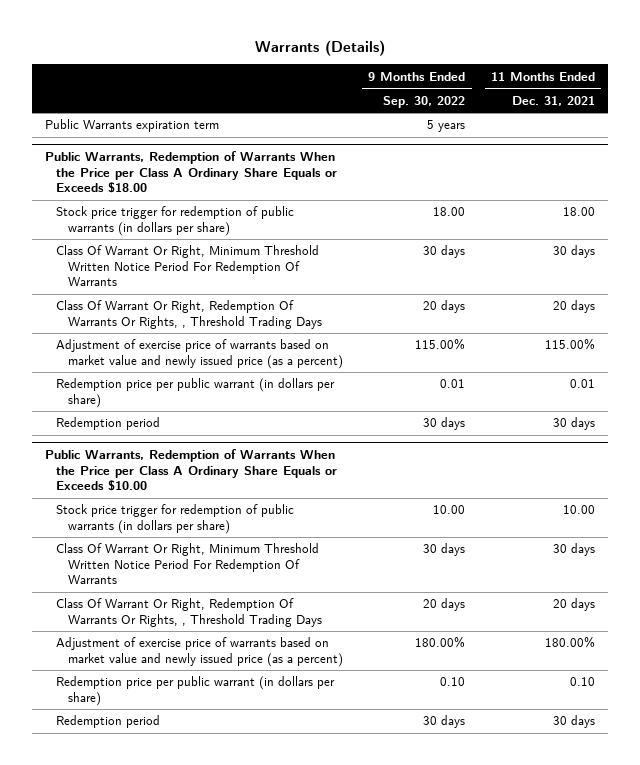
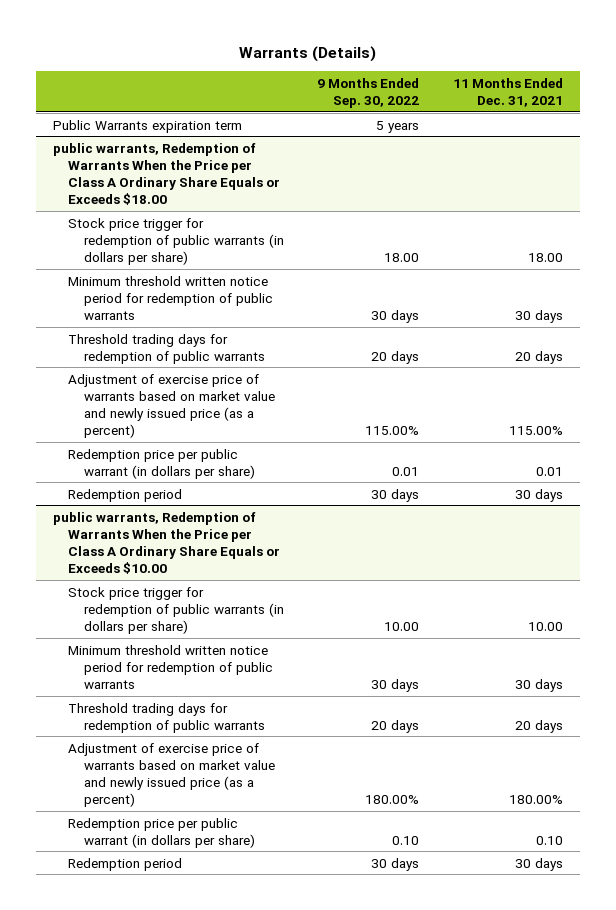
[45,151,338,194] Public Warrants, Redemption of Warrants When the Price per Class A Ordinary Share Equals or Exceeds $18.00 -> [53,142,281,205] public warrants, Redemption of Warrants When the Price per Class A Ordinary Share Equals or Exceeds $18.00
[56,245,320,287] Class Of Warrant Or Right, Minimum Threshold Written Notice Period For Redemption Of Warrants -> [68,275,273,320] Minimum threshold written notice period for redemption of public warrants
[56,300,322,329] Class Of Warrant Or Right, Redemption Of Warrants Or Rights, , Threshold Trading Days -> [68,333,265,364] Threshold trading days for redemption of public warrants
[45,449,338,492] Public Warrants, Redemption of Warrants When the Price per Class A Ordinary Share Equals or Exceeds $10.00 -> [53,511,281,574] public warrants, Redemption of Warrants When the Price per Class A Ordinary Share Equals or Exceeds $10.00
[56,543,320,585] Class Of Warrant Or Right, Minimum Threshold Written Notice Period For Redemption Of Warrants -> [68,644,273,689] Minimum threshold written notice period for redemption of public warrants
[56,598,322,627] Class Of Warrant Or Right, Redemption Of Warrants Or Rights, , Threshold Trading Days -> [68,702,265,733] Threshold trading days for redemption of public warrants

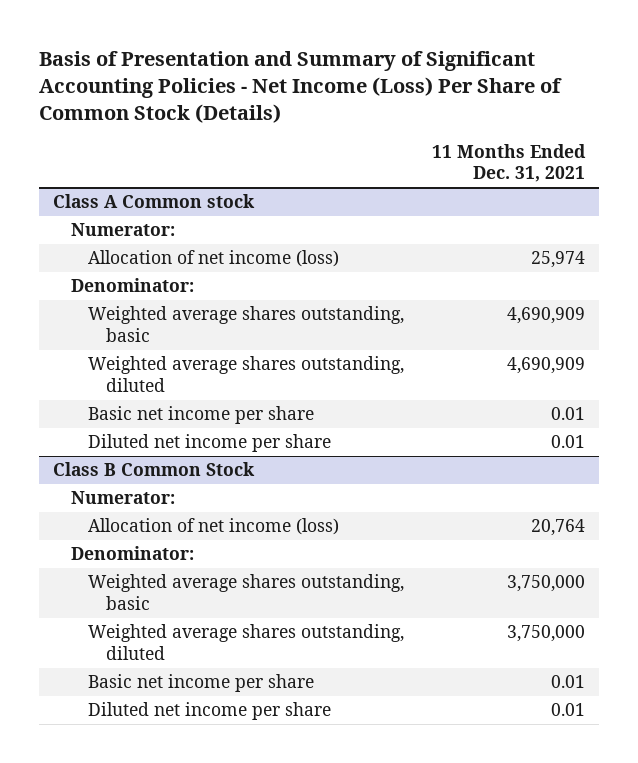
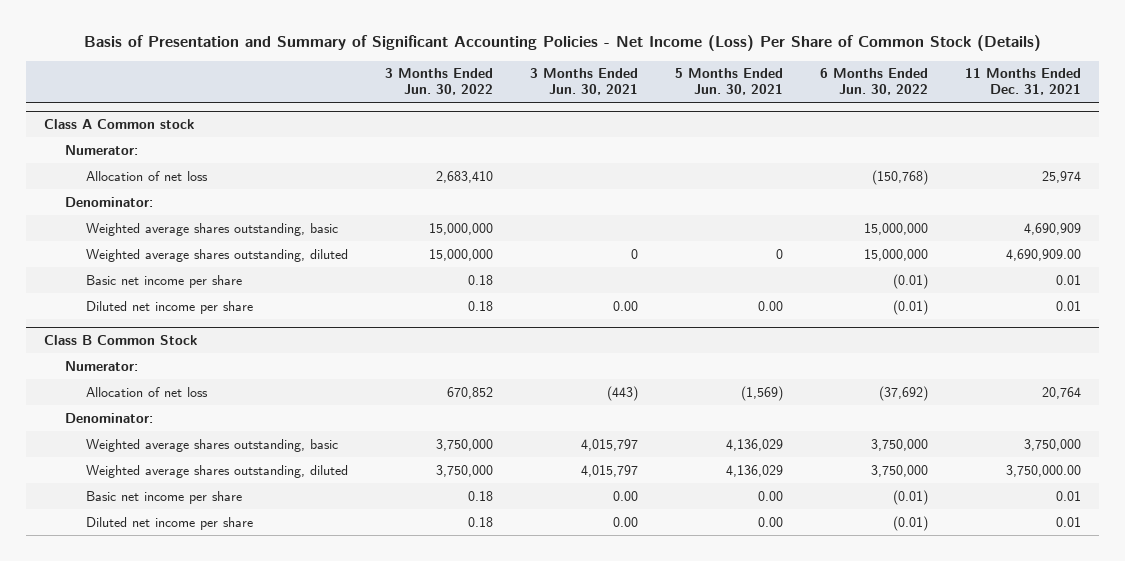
none -> [385,68,494,96] 3 Months Ended Jun. 30, 2022
none -> [530,68,639,96] 3 Months Ended Jun. 30, 2021
none -> [675,68,784,96] 5 Months Ended Jun. 30, 2021
none -> [819,68,928,96] 6 Months Ended Jun. 30, 2022
[88,250,340,268] Allocation of net income (loss) -> [86,170,209,181] Allocation of net loss
[506,357,585,375] 4,690,909 -> [1005,248,1081,261] 4,690,909.00
[88,518,340,536] Allocation of net income (loss) -> [86,386,209,397] Allocation of net loss
[506,625,585,643] 3,750,000 -> [1005,464,1081,477] 3,750,000.00

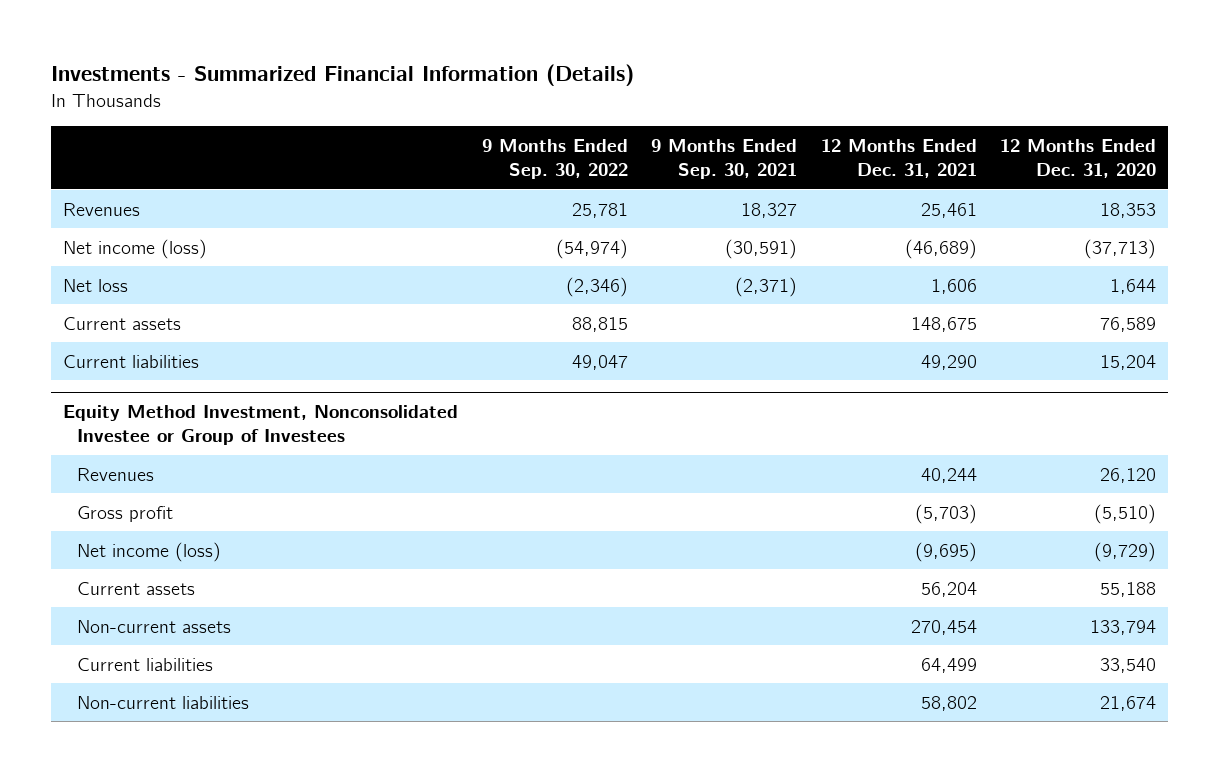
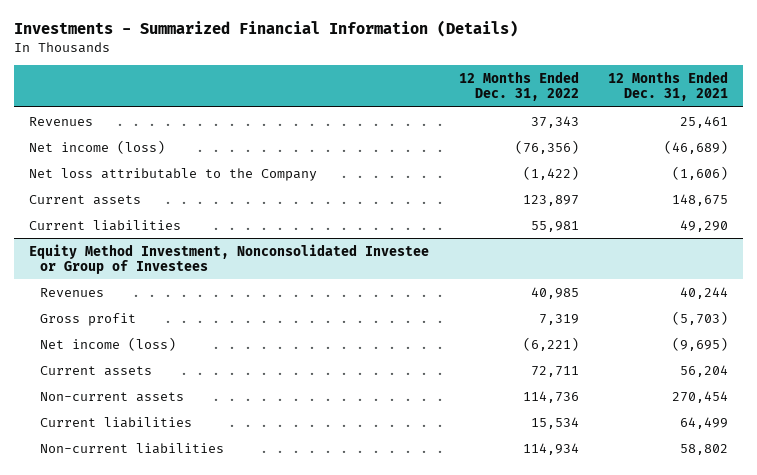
[481,138,628,180] 9 Months Ended Sep. 30, 2022 -> none
[651,138,798,180] 9 Months Ended Sep. 30, 2021 -> none
[1000,138,1157,179] 12 Months Ended Dec. 31, 2020 -> none
none -> [458,70,579,102] 12 Months Ended Dec. 31, 2022
[63,278,129,292] Net loss -> [28,167,317,181] Net loss attributable to the Company
[930,278,977,294] 1,606 -> [672,165,729,180] (1,606)

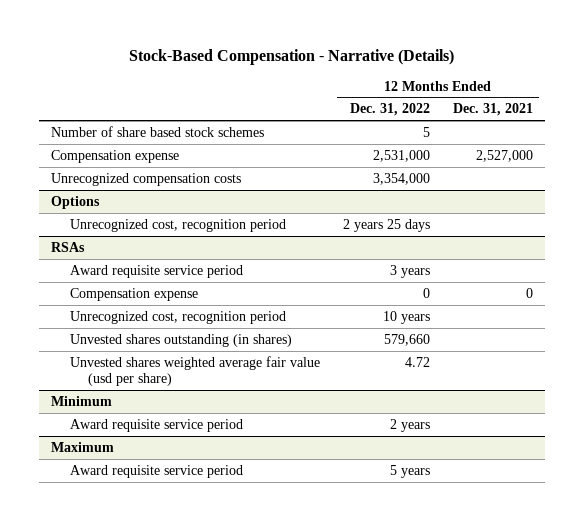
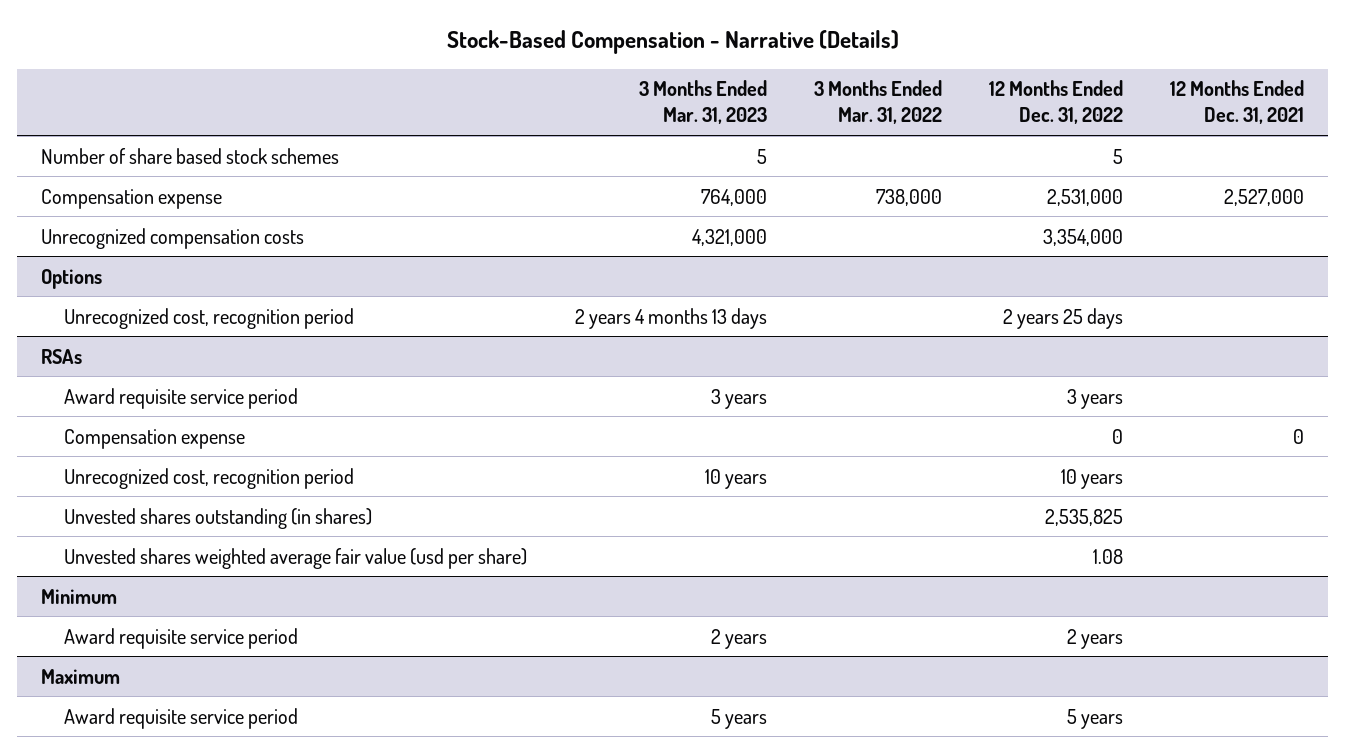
none -> [638,80,767,125] 3 Months Ended Mar. 31, 2023
none -> [813,80,942,125] 3 Months Ended Mar. 31, 2022
[383,333,430,346] 579,660 -> [1045,508,1124,526] 2,535,825
[404,356,430,367] 4.72 -> [1093,548,1124,564] 1.08

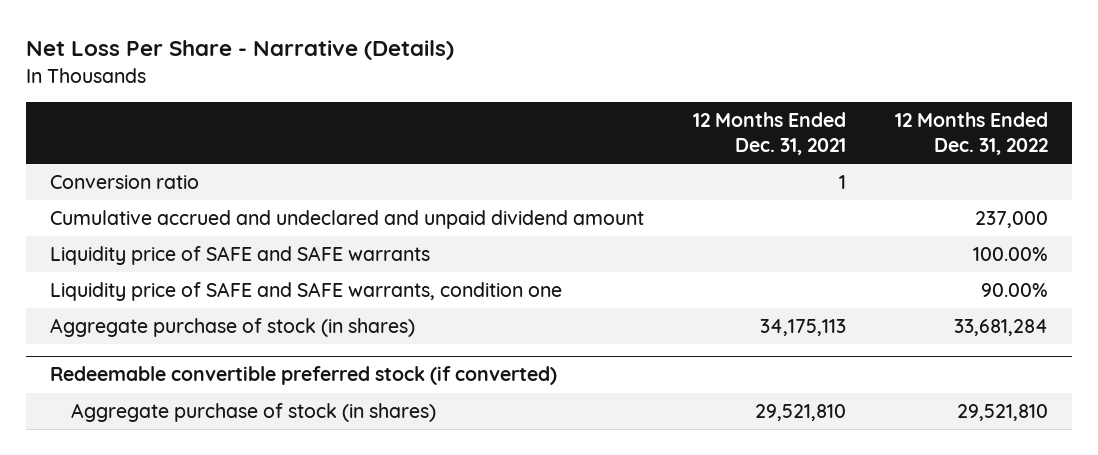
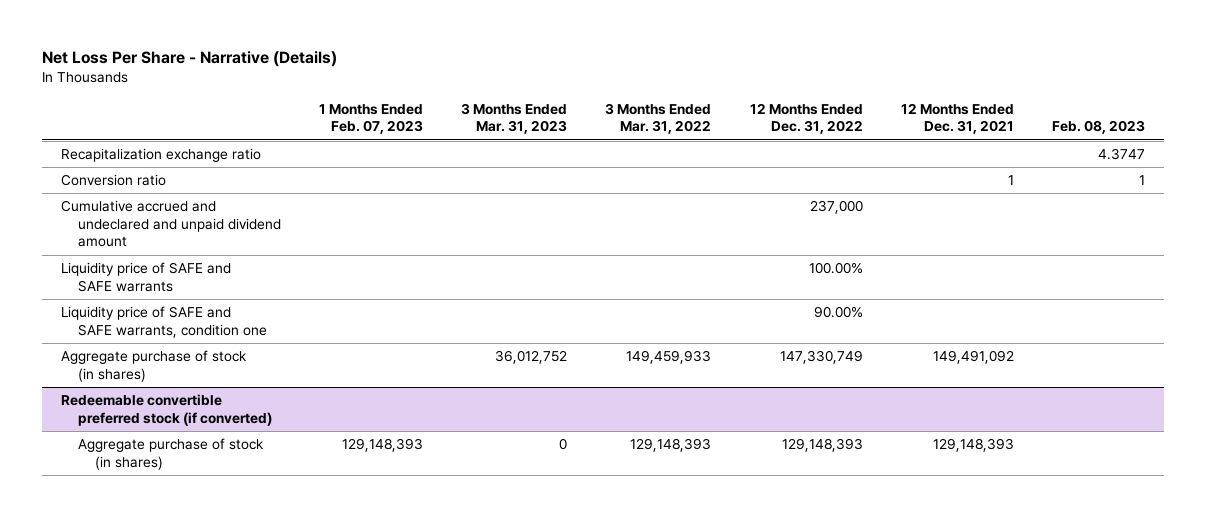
none -> [318,103,423,135] 1 Months Ended Feb. 07, 2023
none -> [461,102,568,135] 3 Months Ended Mar. 31, 2023
none -> [605,102,712,135] 3 Months Ended Mar. 31, 2022
none -> [1051,120,1145,135] Feb. 08, 2023
none -> [60,148,261,163] Recapitalization exchange ratio
[759,319,846,337] 34,175,113 -> [932,350,1014,365] 149,491,092
[953,319,1048,337] 33,681,284 -> [779,350,863,365] 147,330,749
[754,404,846,422] 29,521,810 -> [932,438,1014,453] 129,148,393
[956,404,1048,422] 29,521,810 -> [781,438,863,453] 129,148,393

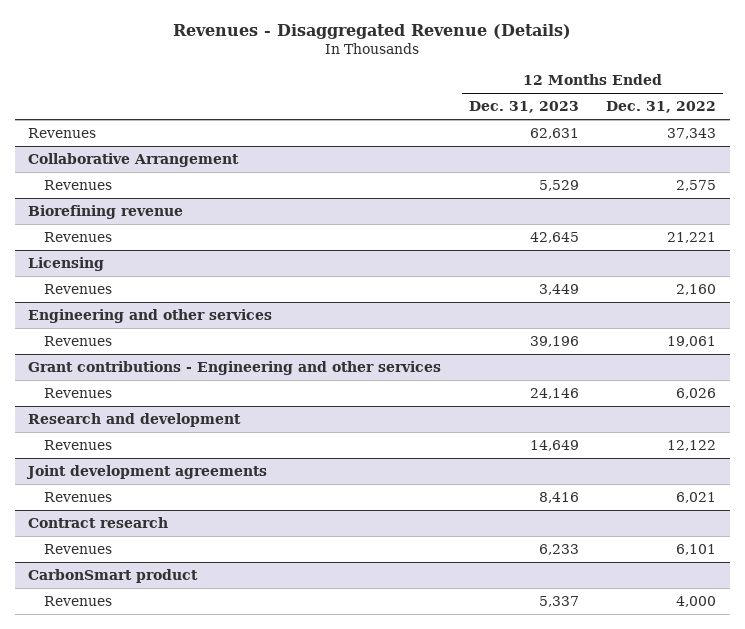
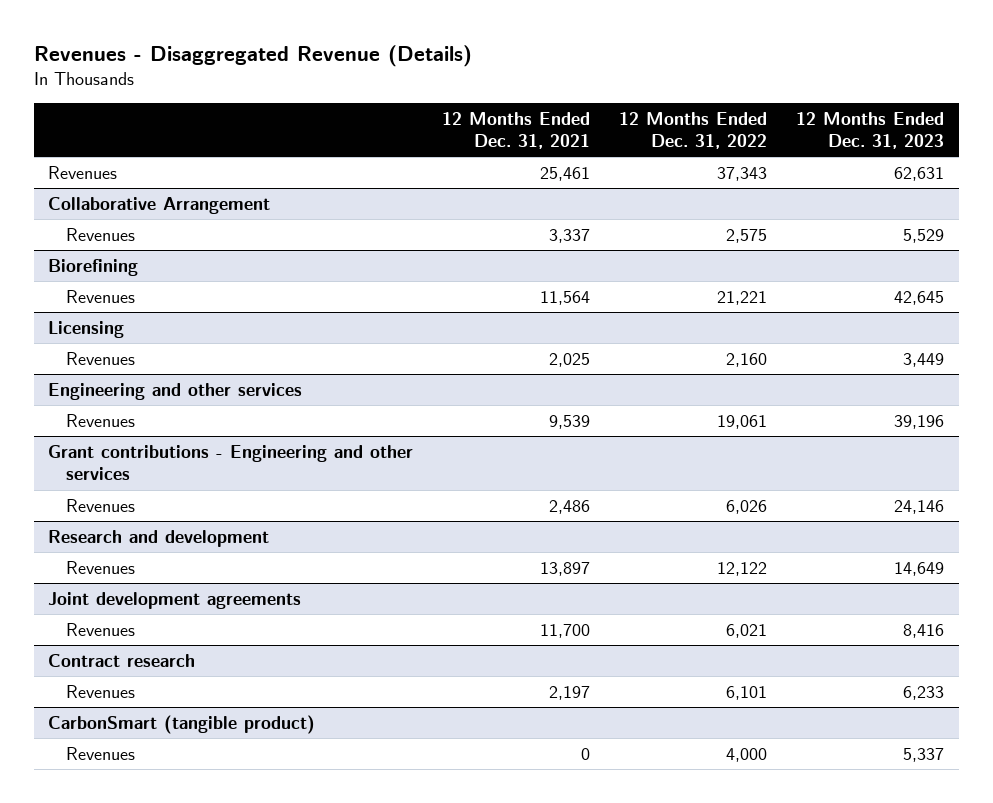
none -> [442,111,591,149] 12 Months Ended Dec. 31, 2021
[28,204,184,219] Biorefining revenue -> [48,258,139,276] Biorefining
[28,568,199,583] CarbonSmart product -> [48,714,316,734] CarbonSmart (tangible product)

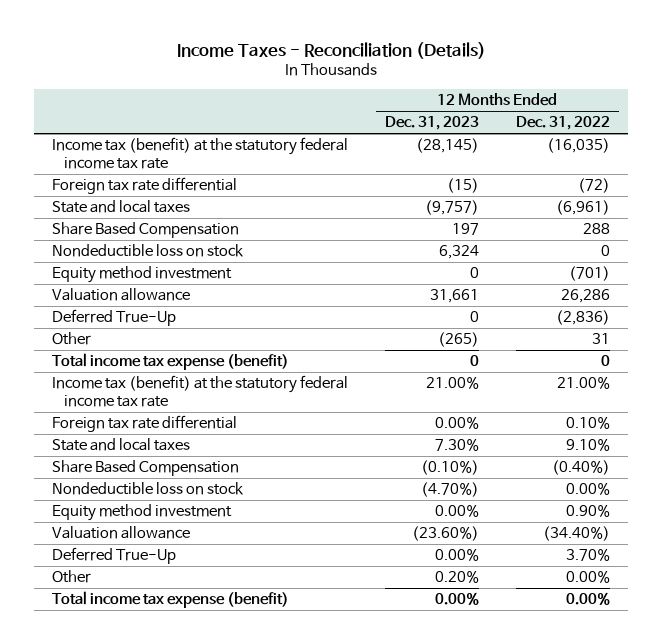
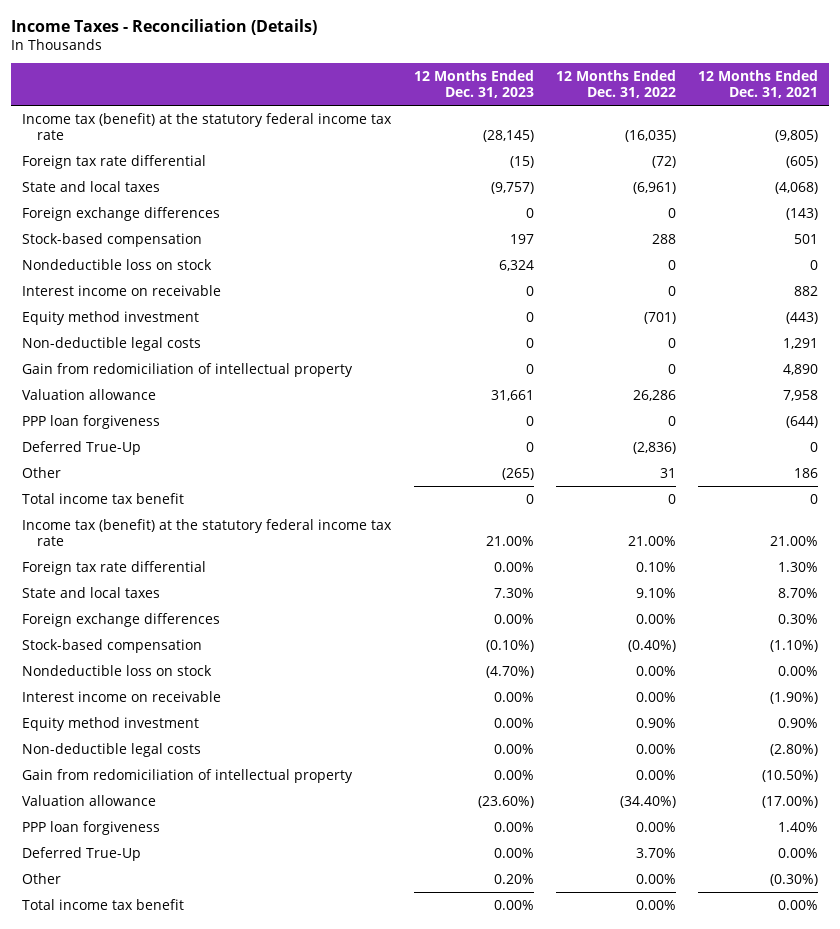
none -> [697,70,818,98] 12 Months Ended Dec. 31, 2021
none -> [22,206,221,221] Foreign exchange differences
[51,222,239,239] Share Based Compensation -> [22,232,203,247] Stock-based compensation
none -> [22,284,222,296] Interest income on receivable
none -> [22,336,202,351] Non-deductible legal costs
none -> [22,362,354,377] Gain from redomiciliation of intellectual property
none -> [22,414,161,429] PPP loan forgiveness
[51,353,289,371] Total income tax expense (benefit) -> [22,492,185,504] Total income tax benefit
none -> [22,612,221,627] Foreign exchange differences
[51,460,239,477] Share Based Compensation -> [22,638,203,653] Stock-based compensation
none -> [22,690,222,702] Interest income on receivable
none -> [22,742,202,757] Non-deductible legal costs
none -> [22,768,354,783] Gain from redomiciliation of intellectual property
none -> [22,820,161,835] PPP loan forgiveness
[51,591,289,609] Total income tax expense (benefit) -> [22,898,185,910] Total income tax benefit

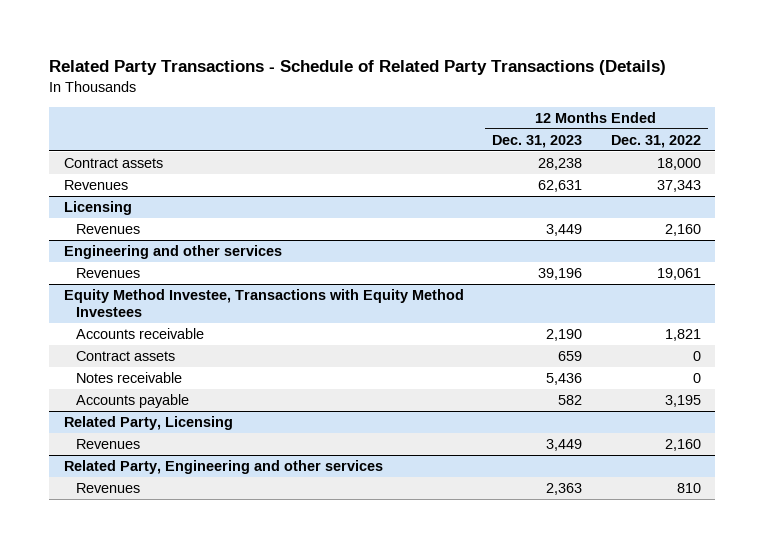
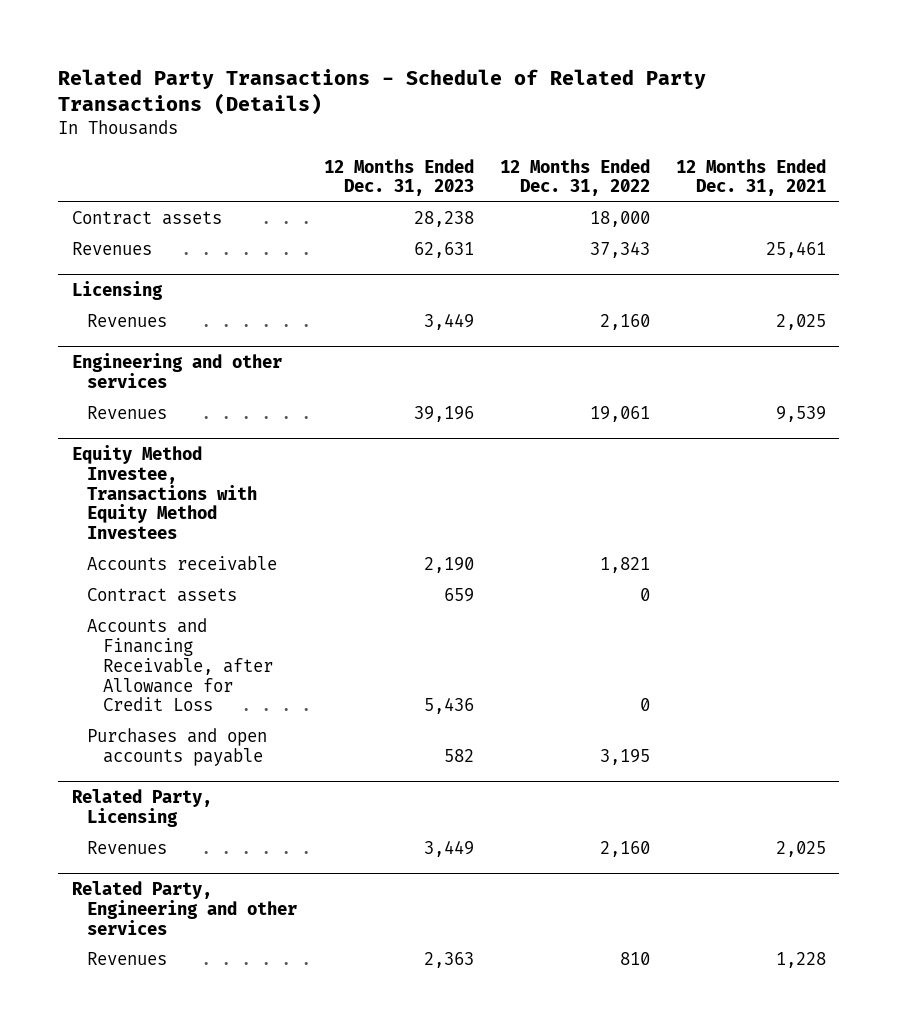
none -> [675,158,826,197] 12 Months Ended Dec. 31, 2021
[75,372,182,384] Notes receivable -> [87,618,274,712] Accounts and Financing Receivable, after Allowance for Credit Loss
[75,394,189,409] Accounts payable -> [87,728,268,767] Purchases and open accounts payable

